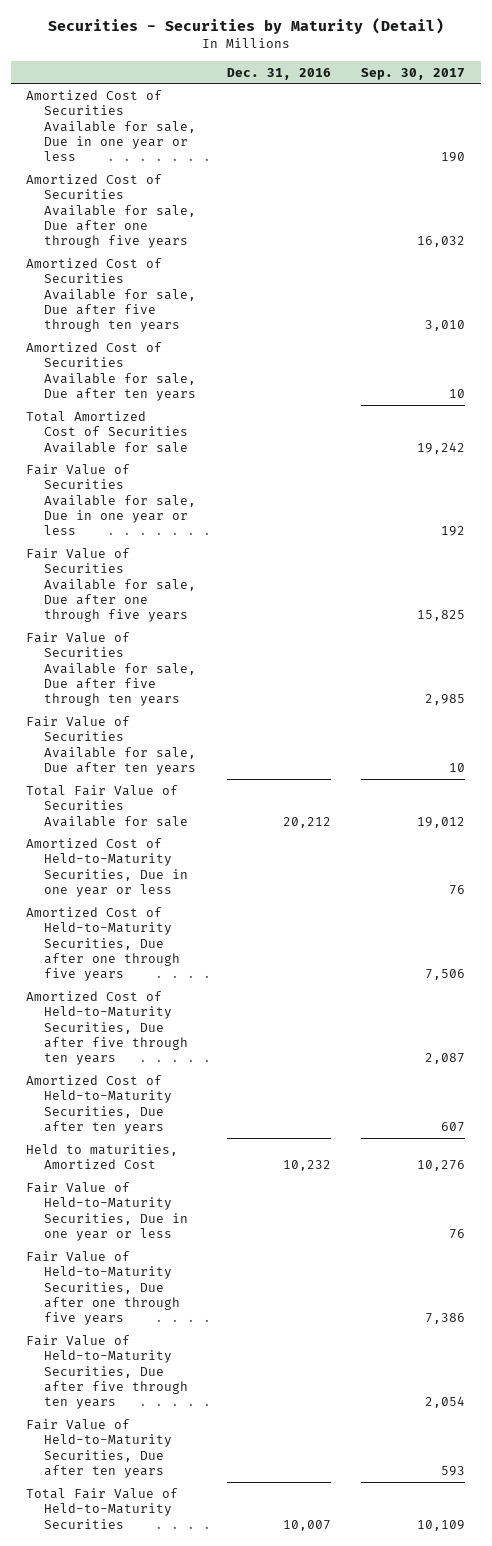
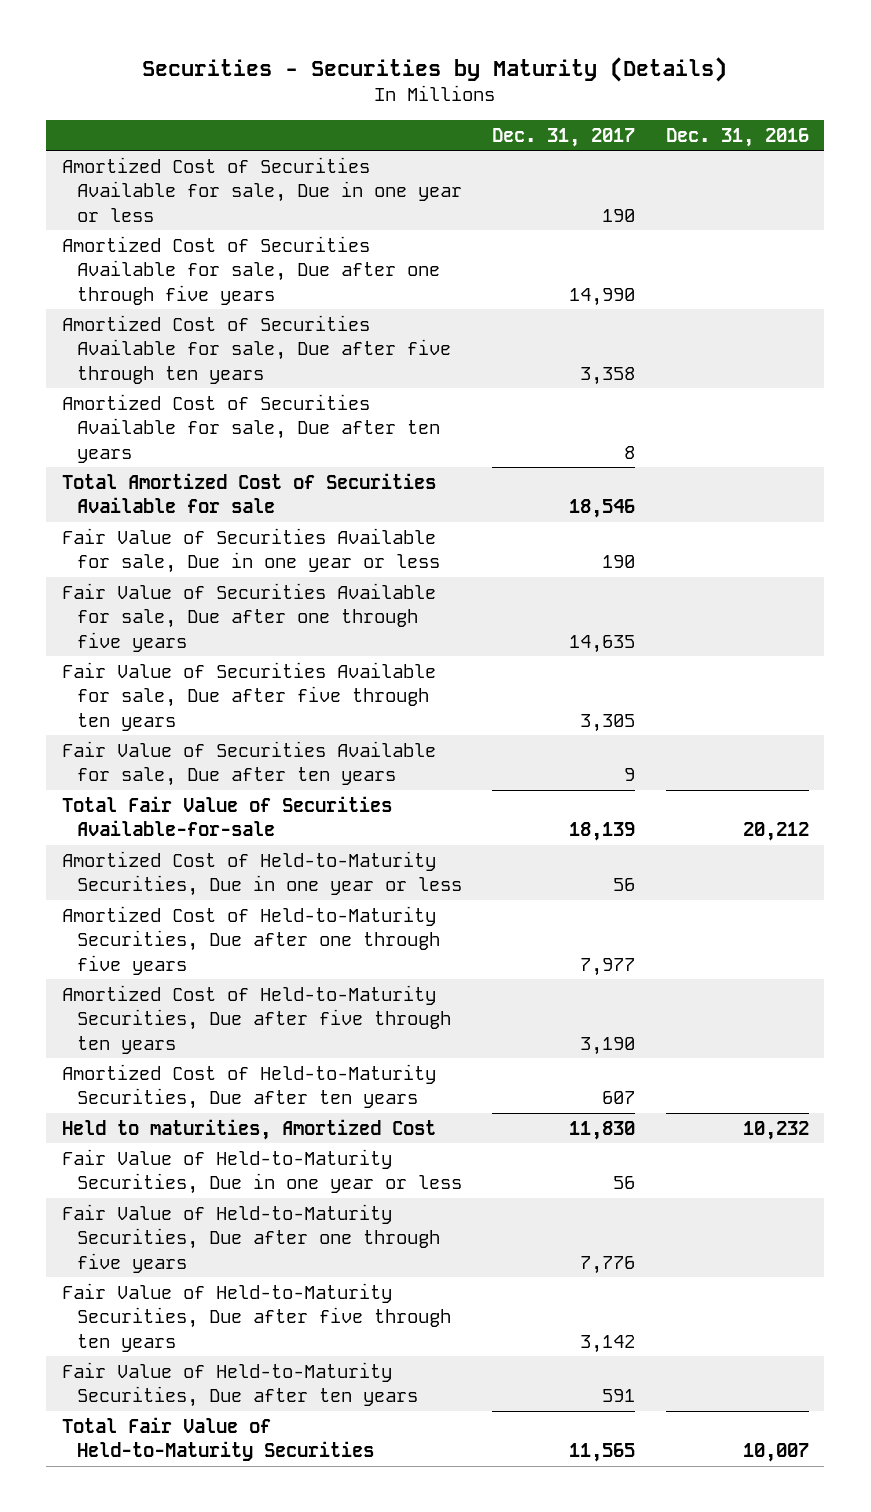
[47,17,444,34] Securities - Securities by Maturity (Detail) -> [142,56,728,82] Securities - Securities by Maturity (Details)
[361,67,466,80] Sep. 30, 2017 -> none
none -> [492,127,636,147] Dec. 31, 2017
[26,784,188,827] Total Fair Value of Securities Available for sale -> [61,795,392,837] Total Fair Value of Securities Available-for-sale

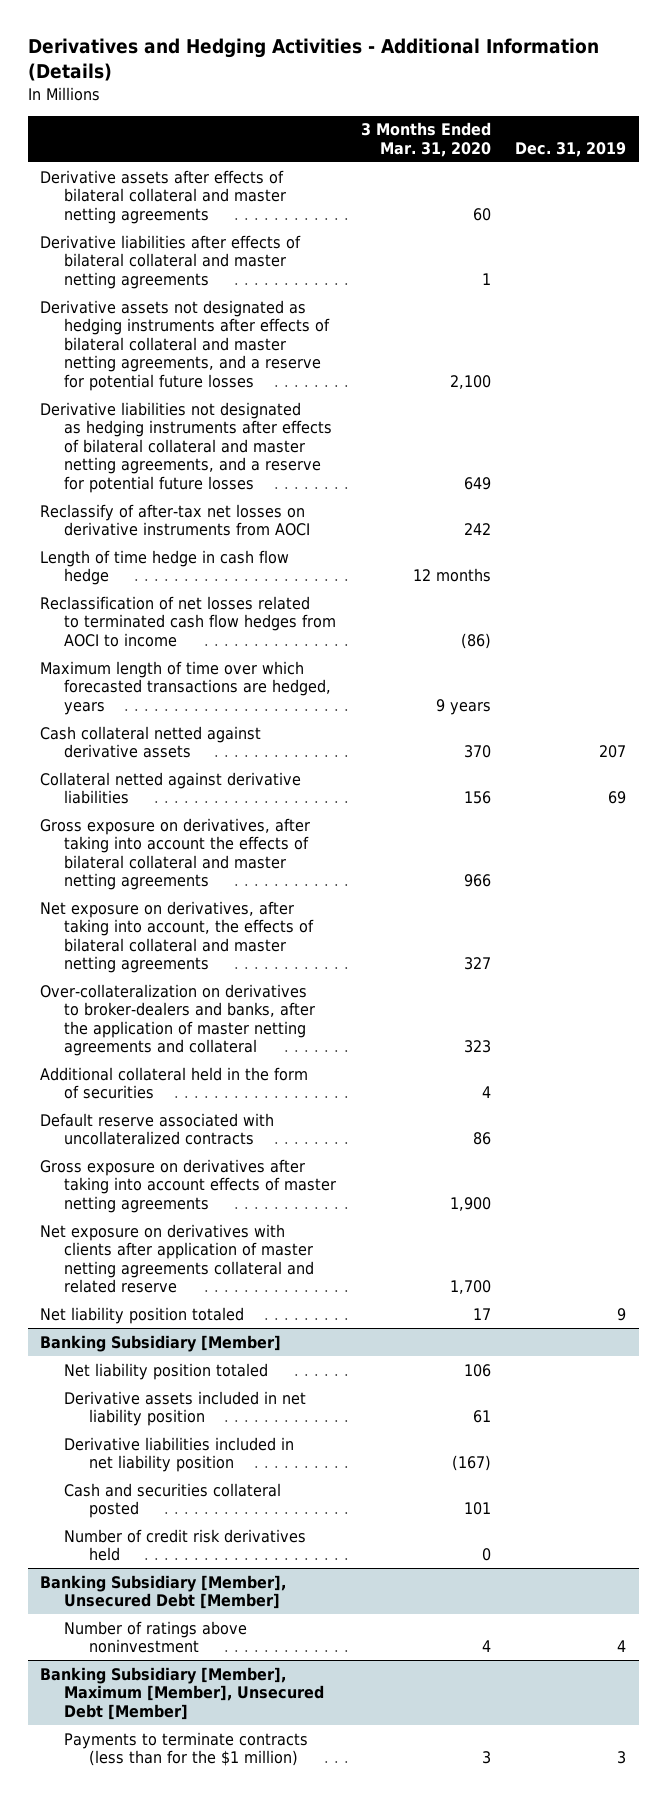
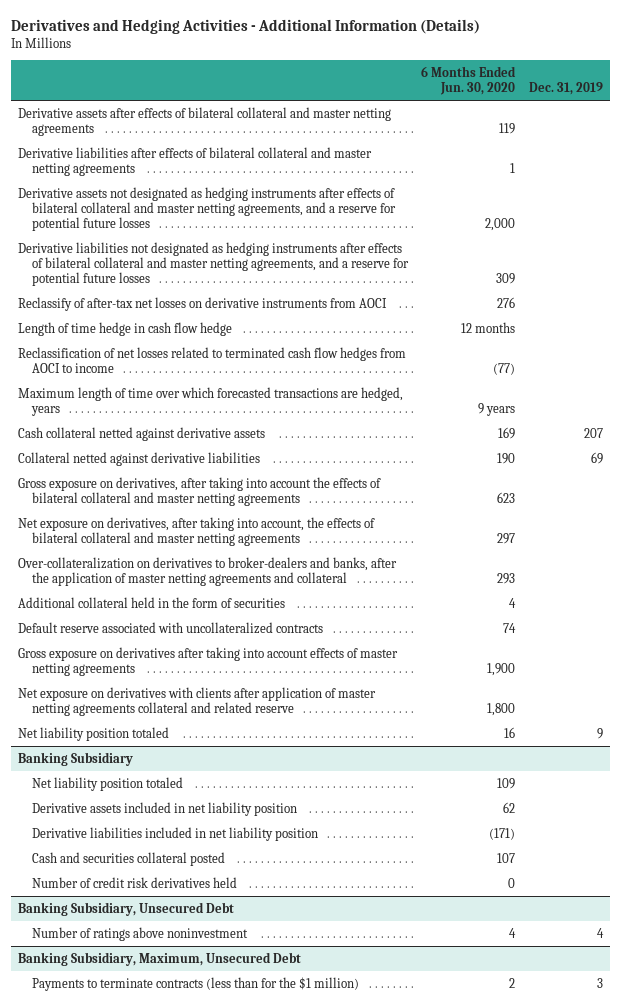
[360,122,491,157] 3 Months Ended Mar. 31, 2020 -> none
none -> [421,66,517,96] 6 Months Ended Jun. 30, 2020
[40,1334,282,1352] Banking Subsidiary [Member] -> [18,751,134,766] Banking Subsidiary
[40,1574,287,1610] Banking Subsidiary [Member], Unsecured Debt [Member] -> [18,901,235,916] Banking Subsidiary, Unsecured Debt
[40,1666,325,1720] Banking Subsidiary [Member], Maximum [Member], Unsecured Debt [Member] -> [18,951,302,966] Banking Subsidiary, Maximum, Unsecured Debt

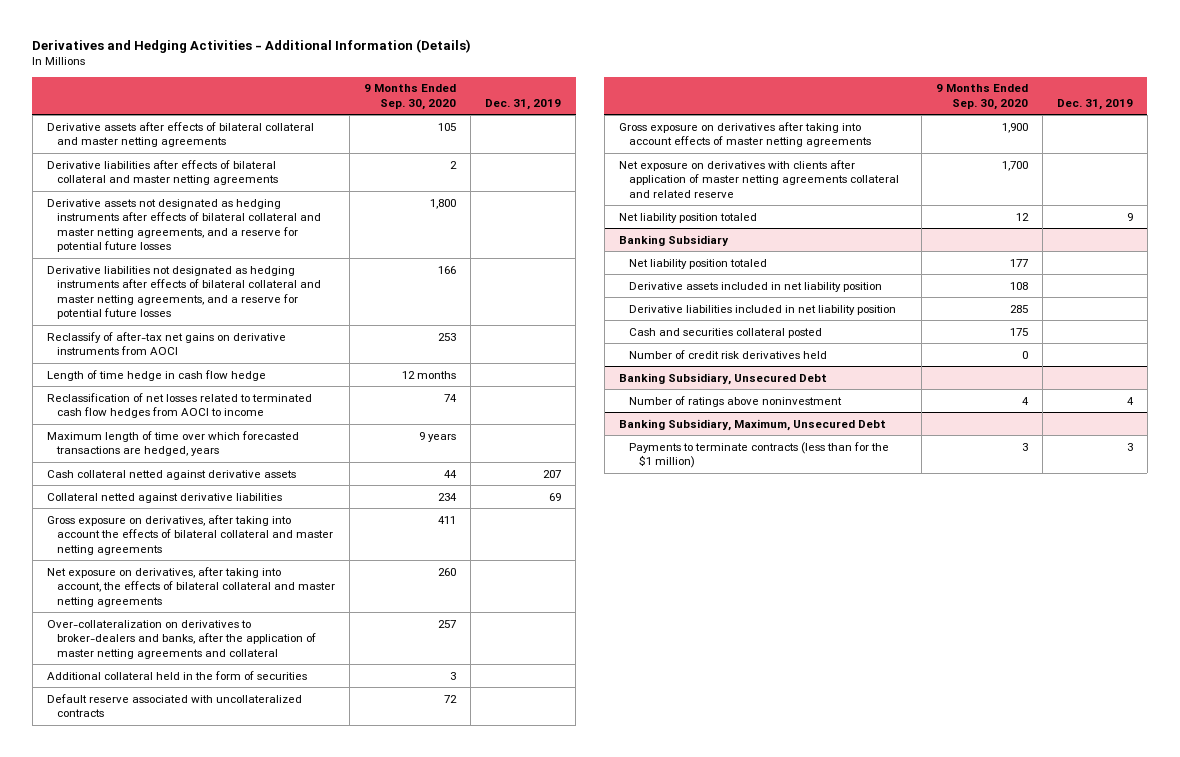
[421,66,517,96] 6 Months Ended Jun. 30, 2020 -> none
none -> [364,84,457,110] 9 Months Ended Sep. 30, 2020
[18,296,388,311] Reclassify of after-tax net losses on derivative instruments from AOCI -> [46,331,286,356] Reclassify of after-tax net gains on derivative instruments from AOCI

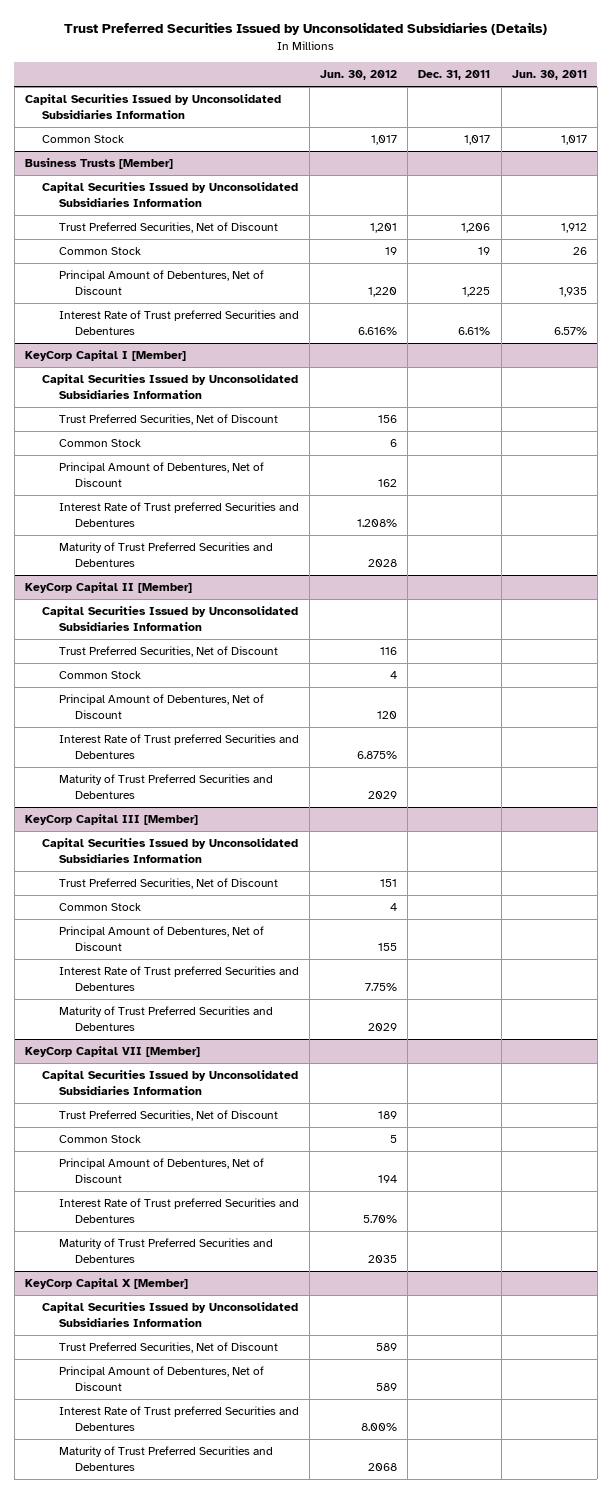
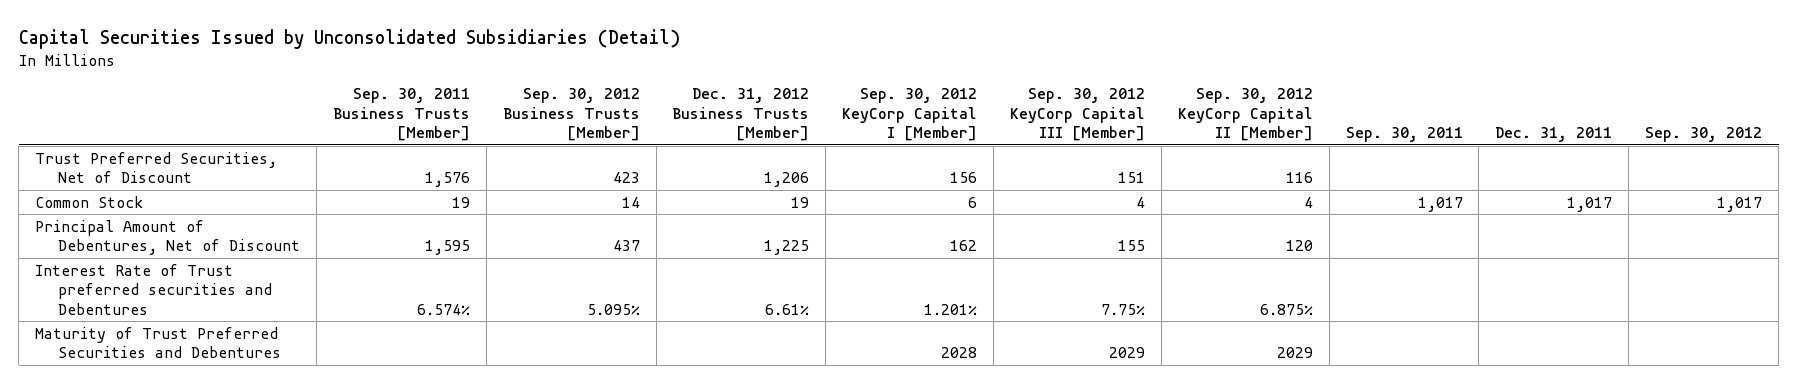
[63,22,547,36] Trust Preferred Securities Issued by Unconsolidated Subsidiaries (Details) -> [18,28,680,49] Capital Securities Issued by Unconsolidated Subsidiaries (Detail)
[320,70,398,81] Jun. 30, 2012 -> none
[511,70,587,81] Jun. 30, 2011 -> none
none -> [332,88,470,142] Sep. 30, 2011 Business Trusts [Member]
none -> [502,88,640,142] Sep. 30, 2012 Business Trusts [Member]
none -> [672,88,810,142] Dec. 31, 2012 Business Trusts [Member]
none -> [842,88,978,142] Sep. 30, 2012 KeyCorp Capital I [Member]
none -> [1010,88,1146,142] Sep. 30, 2012 KeyCorp Capital III [Member]
none -> [1177,88,1313,142] Sep. 30, 2012 KeyCorp Capital II [Member]
none -> [1345,127,1463,143] Sep. 30, 2011
none -> [1645,127,1763,143] Sep. 30, 2012
[25,94,282,119] Capital Securities Issued by Unconsolidated Subsidiaries Information -> none
none -> [35,151,278,184] Trust Preferred Securities, Net of Discount
[25,158,174,170] Business Trusts [Member] -> none
[41,182,298,207] Capital Securities Issued by Unconsolidated Subsidiaries Information -> none
[58,222,278,234] Trust Preferred Securities, Net of Discount -> none
[58,247,141,256] Common Stock -> none
[58,270,264,295] Principal Amount of Debentures, Net of Discount -> none
[58,310,299,335] Interest Rate of Trust preferred Securities and Debentures -> none
[25,350,187,362] KeyCorp Capital I [Member] -> none
[41,374,298,399] Capital Securities Issued by Unconsolidated Subsidiaries Information -> none
[58,414,278,426] Trust Preferred Securities, Net of Discount -> none
[58,439,141,448] Common Stock -> none
[58,462,264,487] Principal Amount of Debentures, Net of Discount -> none
[58,502,299,527] Interest Rate of Trust preferred Securities and Debentures -> none
[58,542,273,567] Maturity of Trust Preferred Securities and Debentures -> none
[25,582,193,594] KeyCorp Capital II [Member] -> none
[41,606,298,631] Capital Securities Issued by Unconsolidated Subsidiaries Information -> none
[58,646,278,658] Trust Preferred Securities, Net of Discount -> none
[58,671,141,680] Common Stock -> none
[58,694,264,719] Principal Amount of Debentures, Net of Discount -> none
[58,734,299,759] Interest Rate of Trust preferred Securities and Debentures -> none
[58,774,273,799] Maturity of Trust Preferred Securities and Debentures -> none
[25,814,199,826] KeyCorp Capital III [Member] -> none
[41,838,298,863] Capital Securities Issued by Unconsolidated Subsidiaries Information -> none
[58,878,278,890] Trust Preferred Securities, Net of Discount -> none
[58,903,141,912] Common Stock -> none
[58,926,264,951] Principal Amount of Debentures, Net of Discount -> none
[58,966,299,991] Interest Rate of Trust preferred Securities and Debentures -> none
[58,1006,273,1031] Maturity of Trust Preferred Securities and Debentures -> none
[25,1046,201,1058] KeyCorp Capital VII [Member] -> none
[41,1070,298,1095] Capital Securities Issued by Unconsolidated Subsidiaries Information -> none
[58,1110,278,1122] Trust Preferred Securities, Net of Discount -> none
[58,1135,141,1144] Common Stock -> none
[58,1158,264,1183] Principal Amount of Debentures, Net of Discount -> none
[58,1198,299,1223] Interest Rate of Trust preferred Securities and Debentures -> none
[58,1238,273,1263] Maturity of Trust Preferred Securities and Debentures -> none
[25,1278,189,1290] KeyCorp Capital X [Member] -> none
[41,1302,298,1327] Capital Securities Issued by Unconsolidated Subsidiaries Information -> none
[58,1342,278,1354] Trust Preferred Securities, Net of Discount -> none
[58,1366,264,1391] Principal Amount of Debentures, Net of Discount -> none
[58,1406,299,1431] Interest Rate of Trust preferred Securities and Debentures -> none
[58,1446,273,1471] Maturity of Trust Preferred Securities and Debentures -> none
none -> [35,219,301,256] Principal Amount of Debentures, Net of Discount
none -> [35,263,273,315] Interest Rate of Trust preferred securities and Debentures
none -> [35,326,282,359] Maturity of Trust Preferred Securities and Debentures

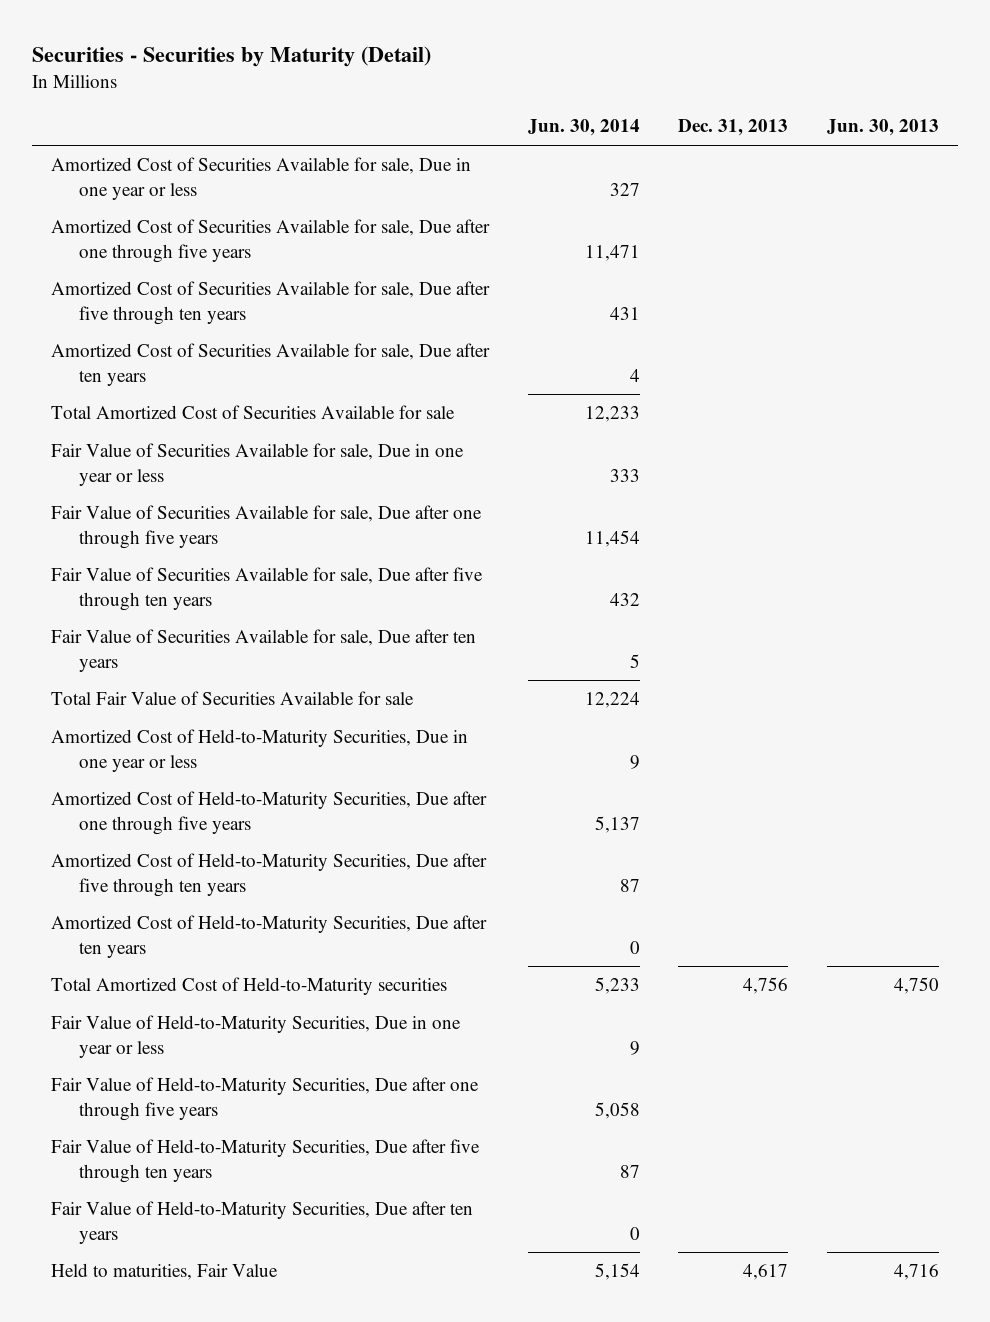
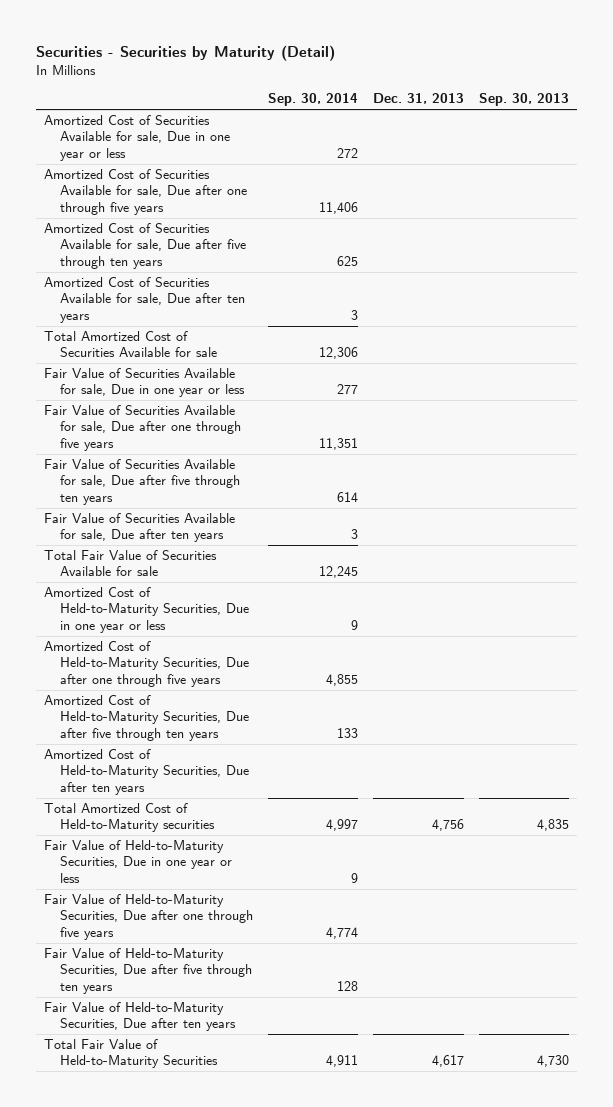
[527,119,640,137] Jun. 30, 2014 -> none
[826,119,939,137] Jun. 30, 2013 -> none
none -> [268,93,359,107] Sep. 30, 2014
none -> [479,93,570,107] Sep. 30, 2013
[51,1263,279,1281] Held to maturities, Fair Value -> [43,1039,219,1069] Total Fair Value of Held-to-Maturity Securities

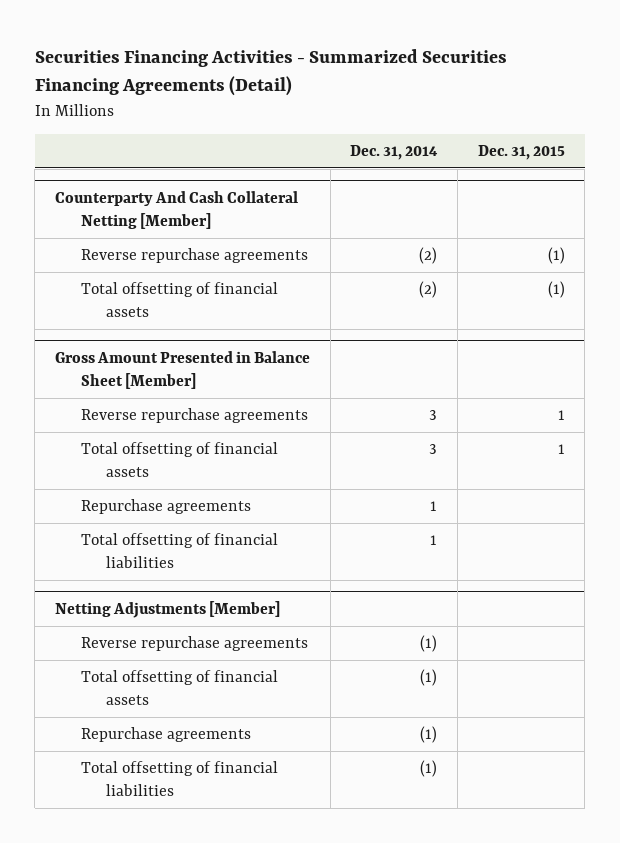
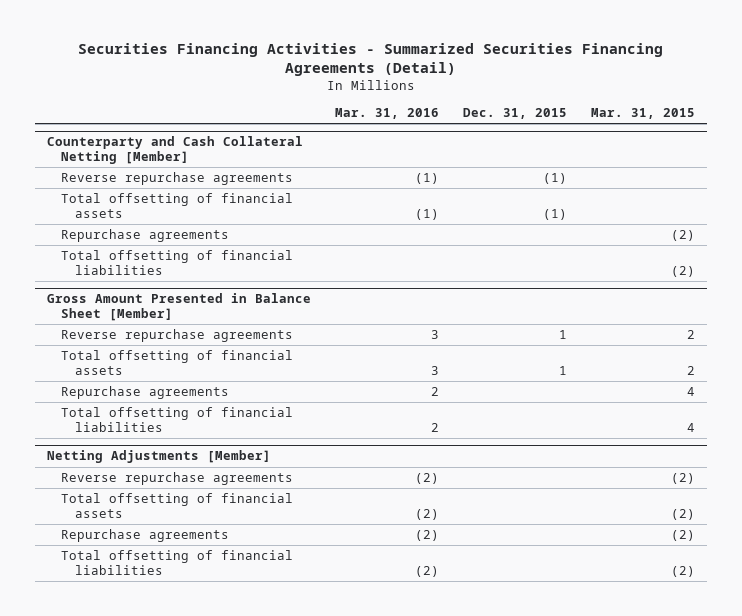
[350,144,439,160] Dec. 31, 2014 -> none
none -> [334,108,439,120] Mar. 31, 2016
none -> [591,108,696,120] Mar. 31, 2015
[55,190,299,229] Counterparty And Cash Collateral Netting [Member] -> [46,136,303,165] Counterparty and Cash Collateral Netting [Member]
none -> [60,228,229,242] Repurchase agreements
none -> [60,249,293,275] Total offsetting of financial liabilities

